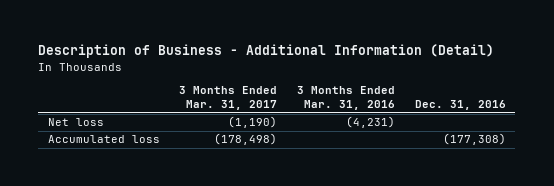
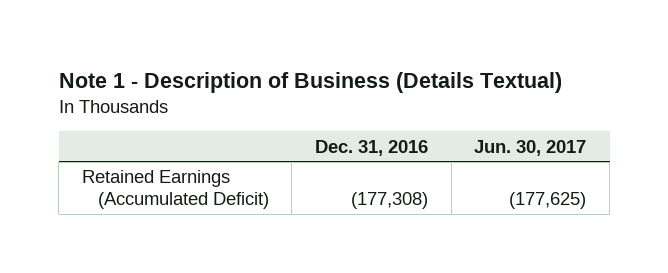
[38,44,495,59] Description of Business - Additional Information (Detail) -> [58,71,562,93] Note 1 - Description of Business (Details Textual)
[179,86,278,111] 3 Months Ended Mar. 31, 2017 -> none
[297,86,396,111] 3 Months Ended Mar. 31, 2016 -> none
none -> [474,139,587,156] Jun. 30, 2017
[47,118,104,127] Net loss -> none
[47,135,160,144] Accumulated loss -> [82,170,269,210] Retained Earnings (Accumulated Deficit)

